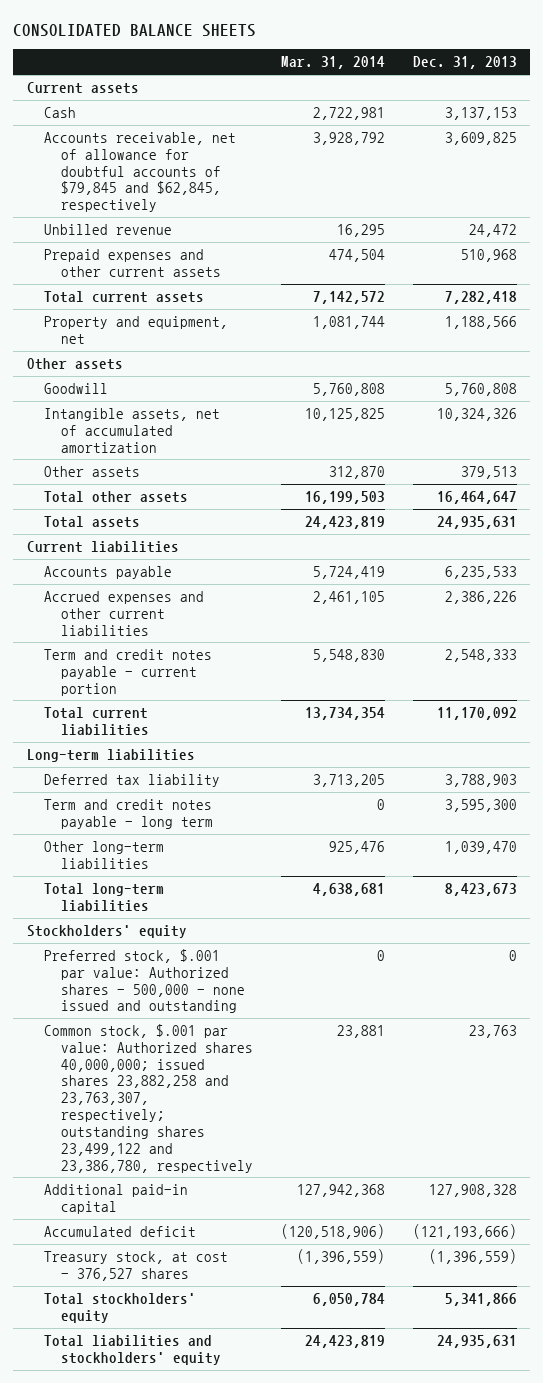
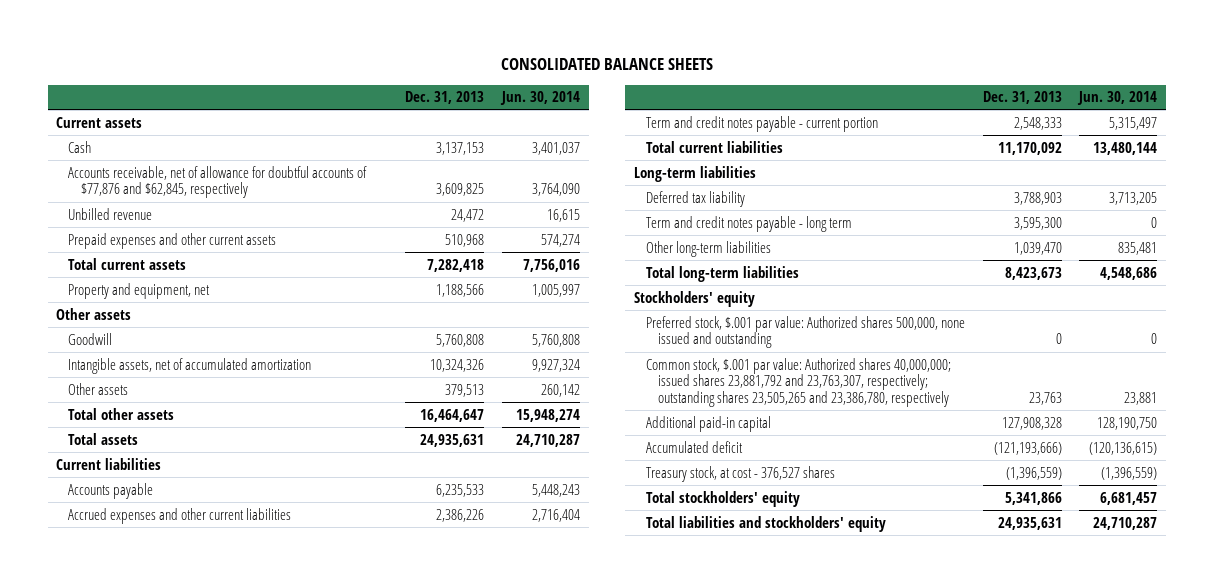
[280,56,385,70] Mar. 31, 2014 -> none
none -> [499,91,580,106] Jun. 30, 2014
[43,131,236,213] Accounts receivable, net of allowance for doubtful accounts of $79,845 and $62,845, respectively -> [68,165,368,199] Accounts receivable, net of allowance for doubtful accounts of $77,876 and $62,845, respectively
[43,948,246,1014] Preferred stock, $.001 par value: Authorized shares - 500,000 - none issued and outstanding -> [645,315,965,349] Preferred stock, $.001 par value: Authorized shares 500,000, none issued and outstanding
[43,1023,254,1173] Common stock, $.001 par value: Authorized shares 40,000,000; issued shares 23,882,258 and 23,763,307, respectively; outstanding shares 23,499,122 and 23,386,780, respectively -> [645,357,951,408] Common stock, $.001 par value: Authorized shares 40,000,000; issued shares 23,881,792 and 23,763,307, respectively; outstanding shares 23,505,265 and 23,386,780, respectively

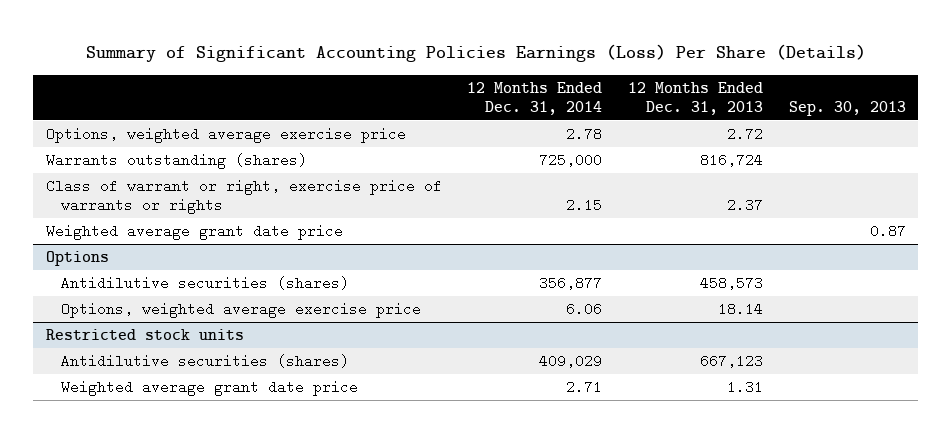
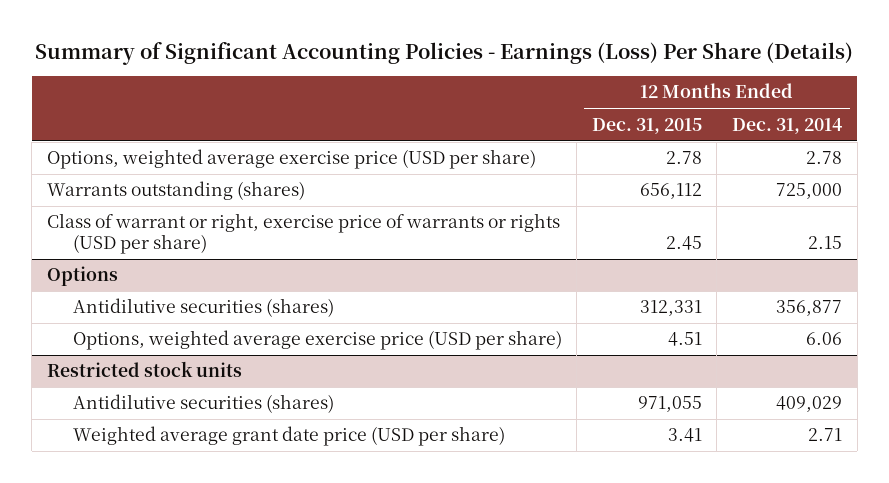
[85,44,866,63] Summary of Significant Accounting Policies Earnings (Loss) Per Share (Details) -> [35,41,854,65] Summary of Significant Accounting Policies - Earnings (Loss) Per Share (Details)
[627,81,763,116] 12 Months Ended Dec. 31, 2013 -> none
[788,101,906,117] Sep. 30, 2013 -> none
none -> [591,117,702,134] Dec. 31, 2015
[45,126,406,143] Options, weighted average exercise price -> [46,149,536,170] Options, weighted average exercise price (USD per share)
[45,223,343,240] Weighted average grant date price -> none
[45,178,442,215] Class of warrant or right, exercise price of warrants or rights -> [46,213,560,255] Class of warrant or right, exercise price of warrants or rights (USD per share)
[60,301,421,318] Options, weighted average exercise price -> [72,330,562,351] Options, weighted average exercise price (USD per share)
[60,379,358,396] Weighted average grant date price -> [72,426,505,447] Weighted average grant date price (USD per share)

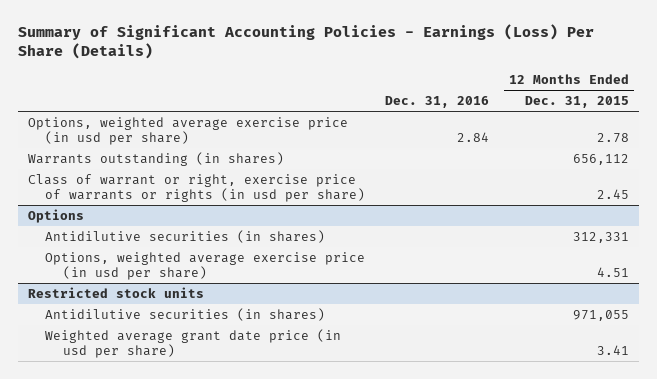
[731,117,842,134] Dec. 31, 2014 -> none
none -> [385,96,490,109] Dec. 31, 2016
[46,149,536,170] Options, weighted average exercise price (USD per share) -> [27,116,348,145] Options, weighted average exercise price (in usd per share)
[46,181,305,201] Warrants outstanding (shares) -> [27,151,284,166] Warrants outstanding (in shares)
[46,213,560,255] Class of warrant or right, exercise price of warrants or rights (USD per share) -> [27,173,366,202] Class of warrant or right, exercise price of warrants or rights (in usd per share)
[72,298,334,318] Antidilutive securities (shares) -> [45,229,326,243] Antidilutive securities (in shares)
[72,330,562,351] Options, weighted average exercise price (USD per share) -> [45,251,366,280] Options, weighted average exercise price (in usd per share)
[72,394,334,414] Antidilutive securities (shares) -> [45,307,326,321] Antidilutive securities (in shares)
[72,426,505,447] Weighted average grant date price (USD per share) -> [45,328,342,358] Weighted average grant date price (in usd per share)

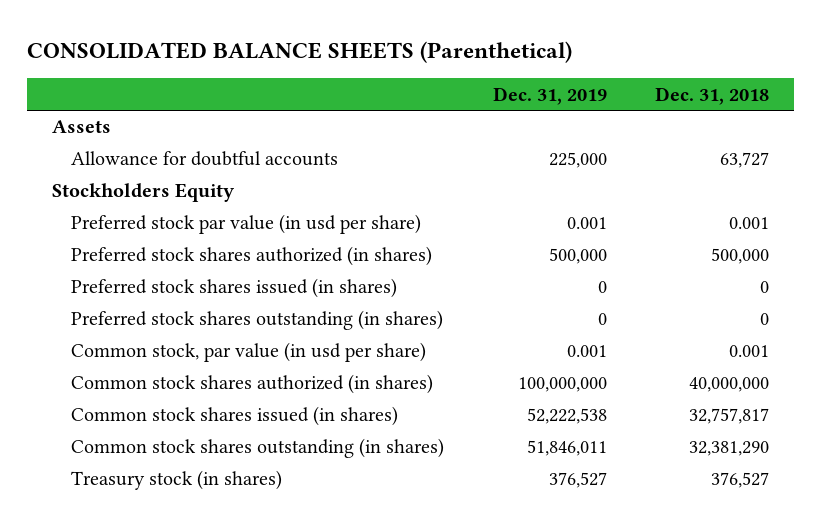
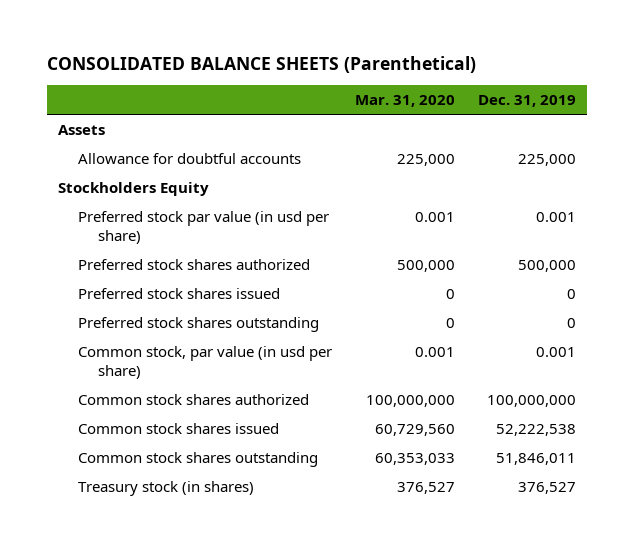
[655,86,770,105] Dec. 31, 2018 -> none
none -> [354,95,455,108] Mar. 31, 2020
[70,246,432,267] Preferred stock shares authorized (in shares) -> [78,259,311,271] Preferred stock shares authorized
[70,278,397,299] Preferred stock shares issued (in shares) -> [78,288,281,300] Preferred stock shares issued
[70,310,443,331] Preferred stock shares outstanding (in shares) -> [78,317,320,333] Preferred stock shares outstanding
[70,374,433,395] Common stock shares authorized (in shares) -> [78,394,310,406] Common stock shares authorized
[70,406,398,427] Common stock shares issued (in shares) -> [78,423,280,435] Common stock shares issued
[70,438,444,459] Common stock shares outstanding (in shares) -> [78,452,319,468] Common stock shares outstanding

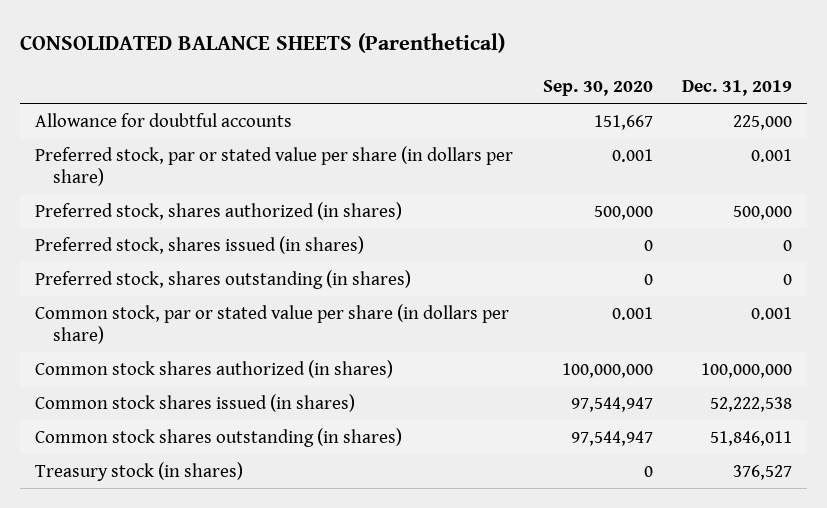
[354,95,455,108] Mar. 31, 2020 -> none
none -> [542,80,653,97] Sep. 30, 2020
[58,125,106,136] Assets -> none
[58,182,210,197] Stockholders Equity -> none
[78,211,330,244] Preferred stock par value (in usd per share) -> [35,145,514,187] Preferred stock, par or stated value per share (in dollars per share)
[78,259,311,271] Preferred stock shares authorized -> [35,201,403,220] Preferred stock, shares authorized (in shares)
[78,288,281,300] Preferred stock shares issued -> [35,235,365,254] Preferred stock, shares issued (in shares)
[78,317,320,333] Preferred stock shares outstanding -> [35,269,412,289] Preferred stock, shares outstanding (in shares)
[78,346,333,379] Common stock, par value (in usd per share) -> [35,303,510,345] Common stock, par or stated value per share (in dollars per share)
[78,394,310,406] Common stock shares authorized -> [35,359,394,378] Common stock shares authorized (in shares)
[78,423,280,435] Common stock shares issued -> [35,393,356,412] Common stock shares issued (in shares)
[78,452,319,468] Common stock shares outstanding -> [35,427,403,447] Common stock shares outstanding (in shares)

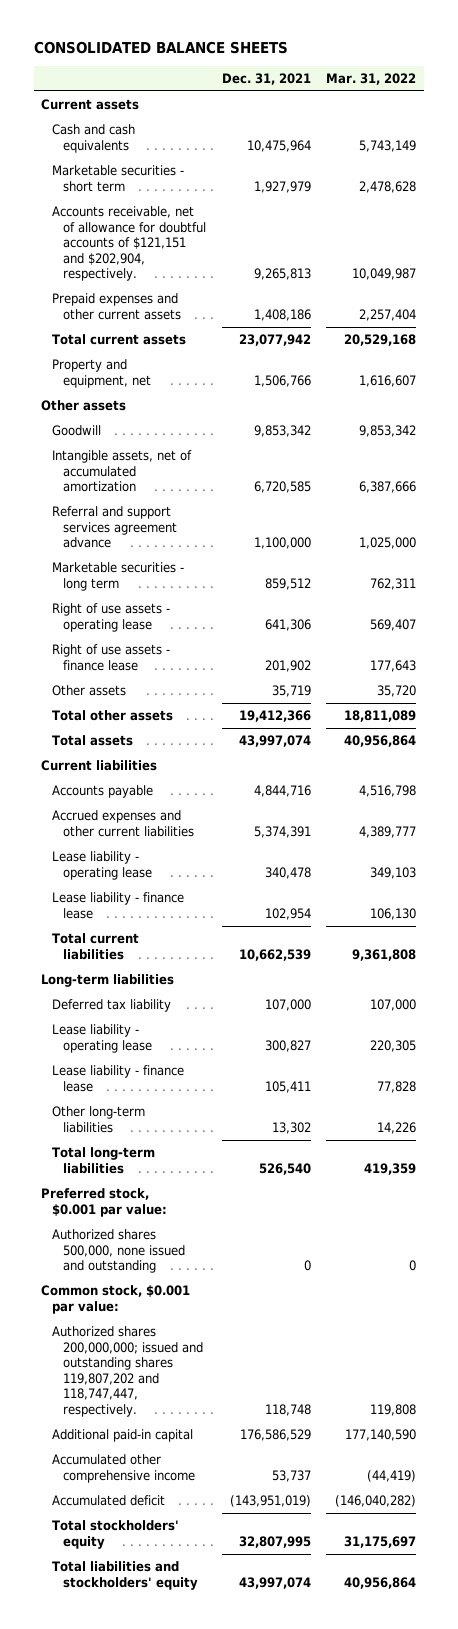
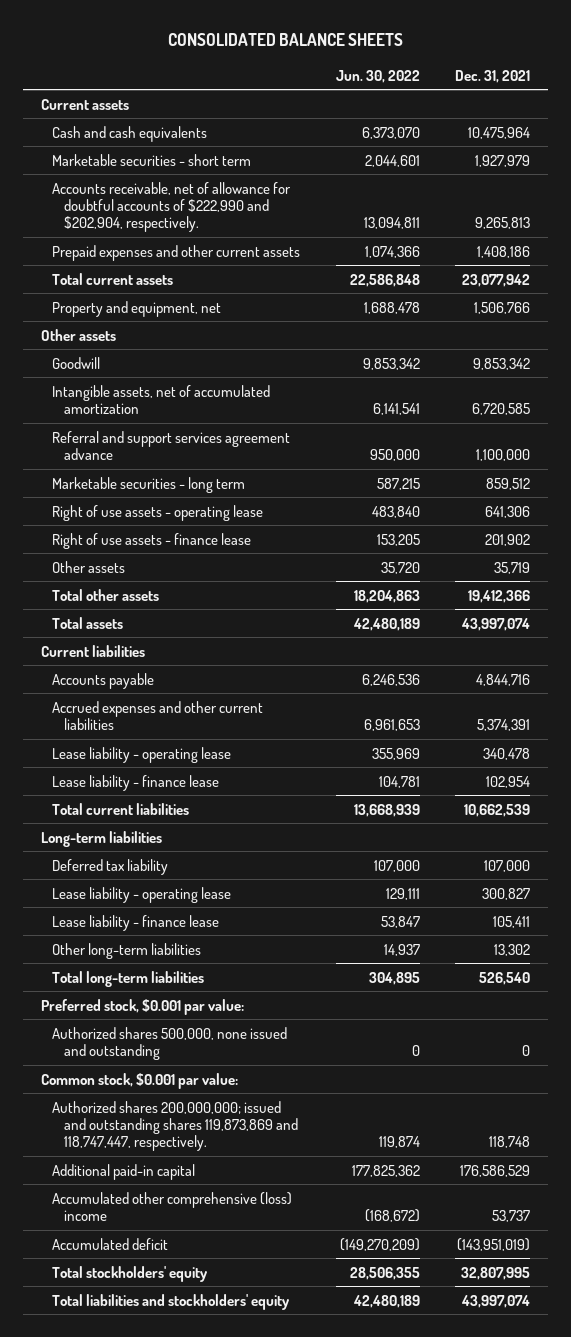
[326,72,417,85] Mar. 31, 2022 -> none
none -> [335,69,420,83] Jun. 30, 2022
[52,206,207,282] Accounts receivable, net of allowance for doubtful accounts of $121,151 and $202,904, respectively. -> [52,181,292,233] Accounts receivable, net of allowance for doubtful accounts of $222,990 and $202,904, respectively.
[52,1326,204,1417] Authorized shares 200,000,000; issued and outstanding shares 119,807,202 and 118,747,447, respectively. -> [52,1100,298,1152] Authorized shares 200,000,000; issued and outstanding shares 119,873,869 and 118,747,447, respectively.
[52,1454,196,1483] Accumulated other comprehensive income -> [52,1191,293,1221] Accumulated other comprehensive (loss) income

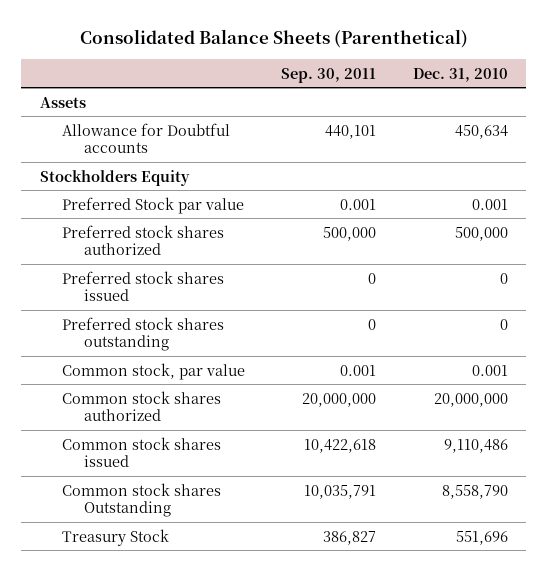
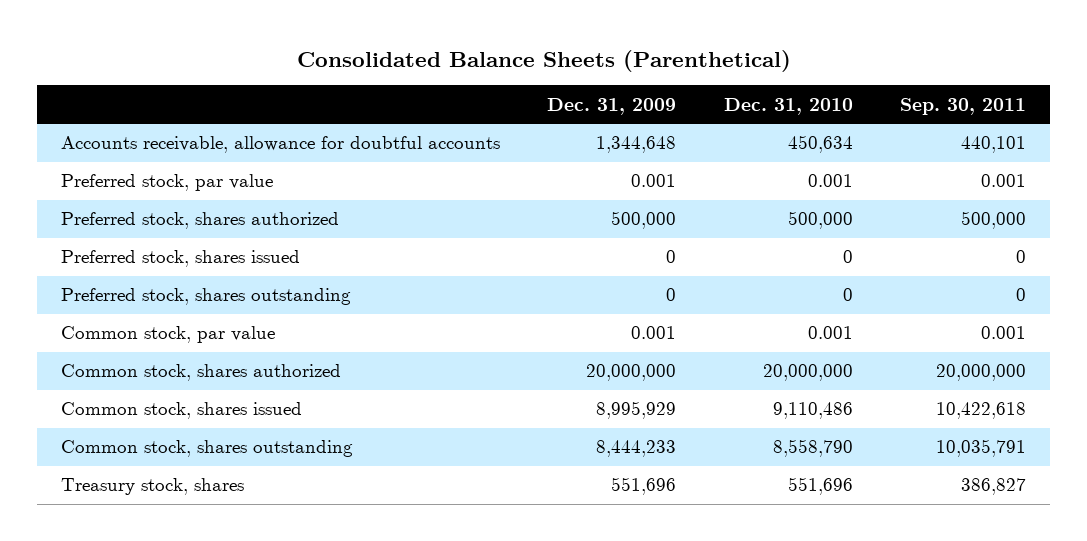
none -> [547,97,677,115] Dec. 31, 2009
[39,96,86,108] Assets -> none
[39,169,190,186] Stockholders Equity -> none
[61,122,230,153] Allowance for Doubtful accounts -> [60,136,500,154] Accounts receivable, allowance for doubtful accounts
[61,196,244,214] Preferred Stock par value -> [60,174,273,192] Preferred stock, par value
[61,224,224,255] Preferred stock shares authorized -> [60,212,339,230] Preferred stock, shares authorized
[61,270,224,301] Preferred stock shares issued -> [60,250,300,268] Preferred stock, shares issued
[61,316,224,351] Preferred stock shares outstanding -> [60,288,351,306] Preferred stock, shares outstanding
[61,390,221,421] Common stock shares authorized -> [60,364,341,382] Common stock, shares authorized
[61,436,221,467] Common stock shares issued -> [60,402,302,420] Common stock, shares issued
[61,482,221,517] Common stock shares Outstanding -> [60,440,353,458] Common stock, shares outstanding
[61,528,169,546] Treasury Stock -> [60,478,244,496] Treasury stock, shares

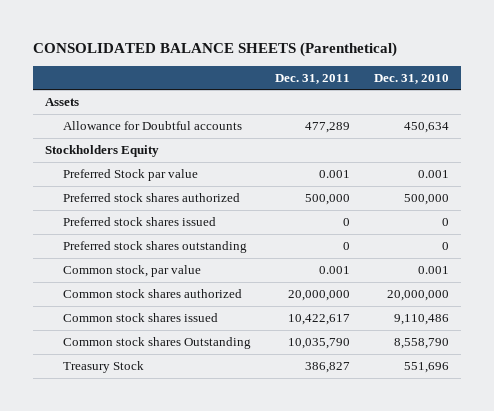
[296,49,791,72] Consolidated Balance Sheets (Parenthetical) -> [32,41,397,57] CONSOLIDATED BALANCE SHEETS (Parenthetical)
[547,97,677,115] Dec. 31, 2009 -> none
[900,97,1027,115] Sep. 30, 2011 -> none
none -> [275,73,351,84] Dec. 31, 2011
none -> [44,97,79,106] Assets
[60,136,500,154] Accounts receivable, allowance for doubtful accounts -> [63,120,243,130] Allowance for Doubtful accounts
none -> [44,144,159,157] Stockholders Equity
[60,174,273,192] Preferred stock, par value -> [63,168,199,181] Preferred Stock par value
[60,212,339,230] Preferred stock, shares authorized -> [63,192,241,202] Preferred stock shares authorized
[60,250,300,268] Preferred stock, shares issued -> [63,216,217,226] Preferred stock shares issued
[60,288,351,306] Preferred stock, shares outstanding -> [63,240,248,253] Preferred stock shares outstanding
[60,364,341,382] Common stock, shares authorized -> [63,288,243,298] Common stock shares authorized
[60,402,302,420] Common stock, shares issued -> [63,312,219,322] Common stock shares issued
[60,440,353,458] Common stock, shares outstanding -> [63,336,252,349] Common stock shares Outstanding
[60,478,244,496] Treasury stock, shares -> [63,360,145,373] Treasury Stock

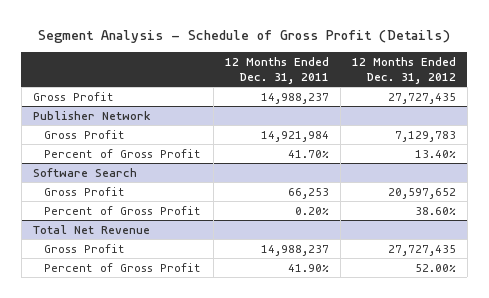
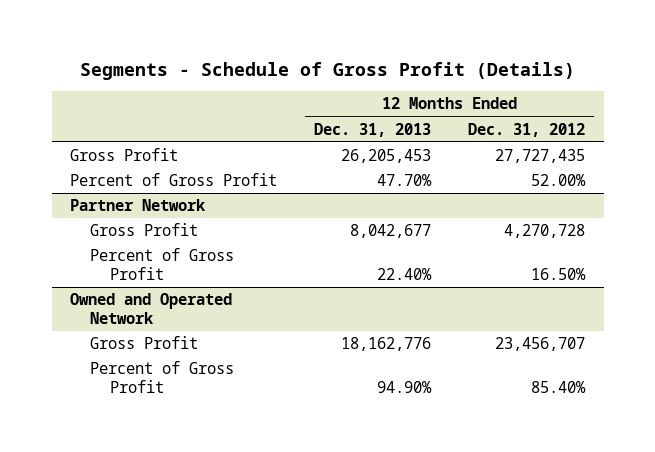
[38,30,451,44] Segment Analysis - Schedule of Gross Profit (Details) -> [79,61,575,80] Segments - Schedule of Gross Profit (Details)
[224,57,329,85] 12 Months Ended Dec. 31, 2011 -> none
none -> [314,122,432,137] Dec. 31, 2013
[32,110,151,120] Publisher Network -> none
[44,129,126,139] Gross Profit -> none
[44,148,202,158] Percent of Gross Profit -> none
[32,167,137,177] Software Search -> none
[44,186,126,196] Gross Profit -> none
[44,205,202,215] Percent of Gross Profit -> none
[32,224,150,234] Total Net Revenue -> none
[44,243,126,253] Gross Profit -> none
none -> [70,199,207,212] Partner Network
none -> [90,223,199,237] Gross Profit
none -> [90,248,235,281] Percent of Gross Profit
none -> [70,293,233,325] Owned and Operated Network
none -> [90,336,199,350] Gross Profit
none -> [90,361,235,394] Percent of Gross Profit

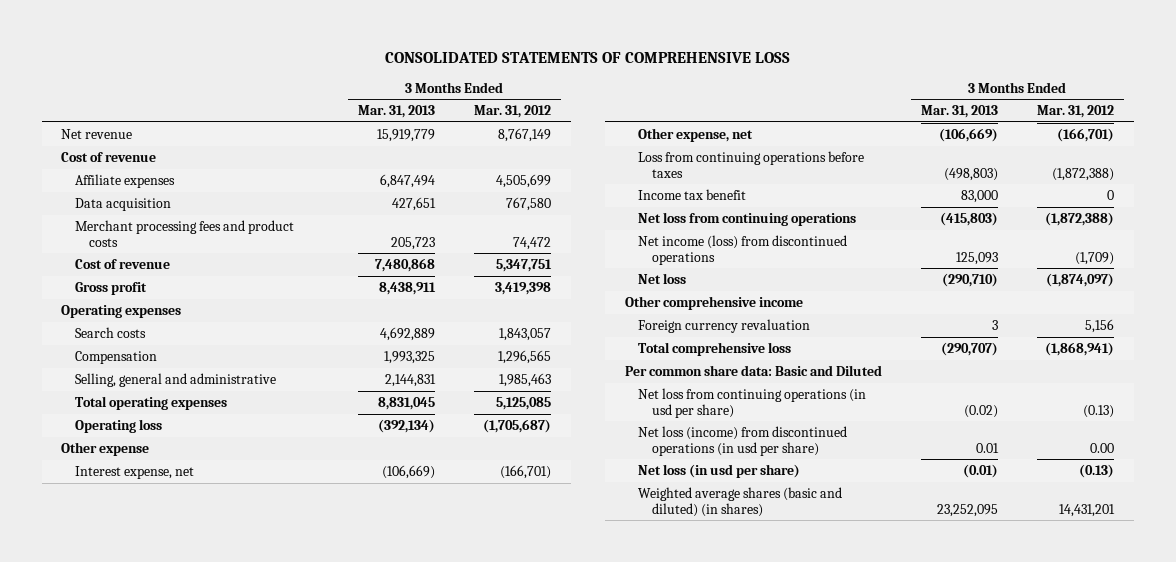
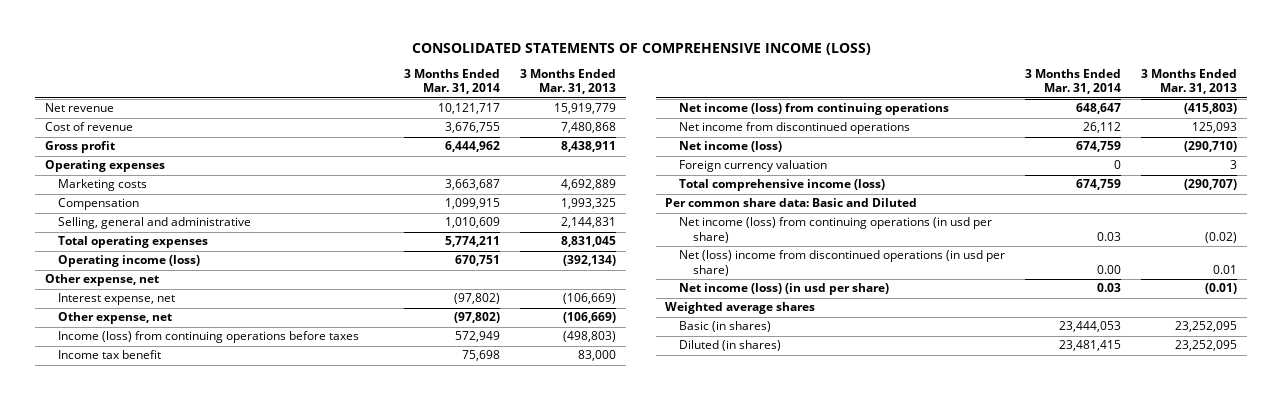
[384,52,790,64] CONSOLIDATED STATEMENTS OF COMPREHENSIVE LOSS -> [411,43,871,56] CONSOLIDATED STATEMENTS OF COMPREHENSIVE INCOME (LOSS)
[474,105,552,119] Mar. 31, 2012 -> none
none -> [404,69,501,95] 3 Months Ended Mar. 31, 2014
[61,151,157,162] Cost of revenue -> none
[75,173,176,188] Affiliate expenses -> none
[75,197,172,211] Data acquisition -> none
[75,219,295,247] Merchant processing fees and product costs -> none
[75,326,147,338] Search costs -> [58,179,148,192] Marketing costs
[75,418,163,433] Operating loss -> [58,255,201,268] Operating income (loss)
[61,441,150,456] Other expense -> [44,274,159,287] Other expense, net
[638,150,865,178] Loss from continuing operations before taxes -> [58,331,360,344] Income (loss) from continuing operations before taxes
[624,295,803,310] Other comprehensive income -> none
[638,211,857,226] Net loss from continuing operations -> [679,103,950,116] Net income (loss) from continuing operations
[638,234,848,265] Net income (loss) from discontinued operations -> [679,122,911,135] Net income from discontinued operations
[638,272,687,284] Net loss -> [679,141,783,153] Net income (loss)
[638,318,811,333] Foreign currency revaluation -> [679,160,828,173] Foreign currency valuation
[638,341,792,356] Total comprehensive loss -> [679,179,886,192] Total comprehensive income (loss)
[638,387,867,418] Net loss from continuing operations (in usd per share) -> [679,217,993,243] Net income (loss) from continuing operations (in usd per share)
[638,425,848,456] Net loss (income) from discontinued operations (in usd per share) -> [679,250,1006,276] Net (loss) income from discontinued operations (in usd per share)
[638,463,801,478] Net loss (in usd per share) -> [679,283,890,296] Net income (loss) (in usd per share)
none -> [665,302,816,315] Weighted average shares
[638,486,843,517] Weighted average shares (basic and diluted) (in shares) -> [679,321,772,333] Basic (in shares)
none -> [679,340,782,352] Diluted (in shares)

